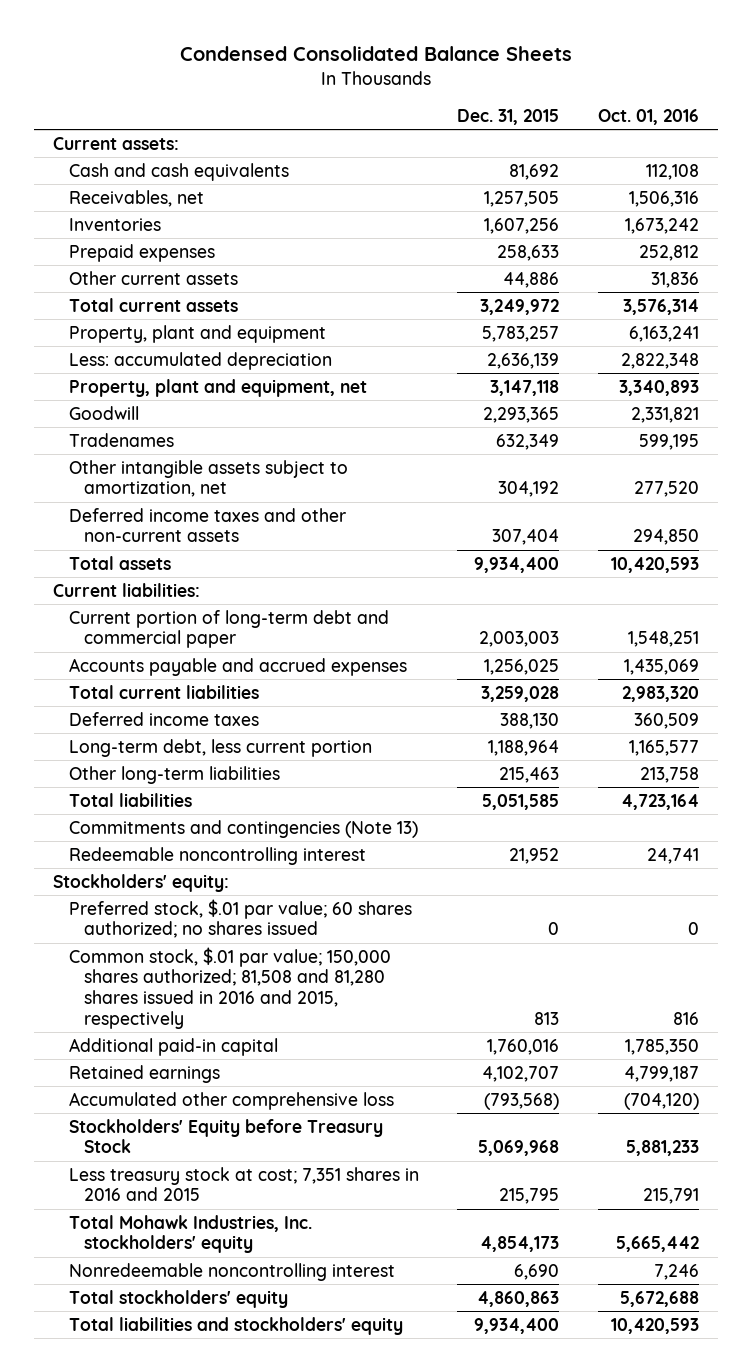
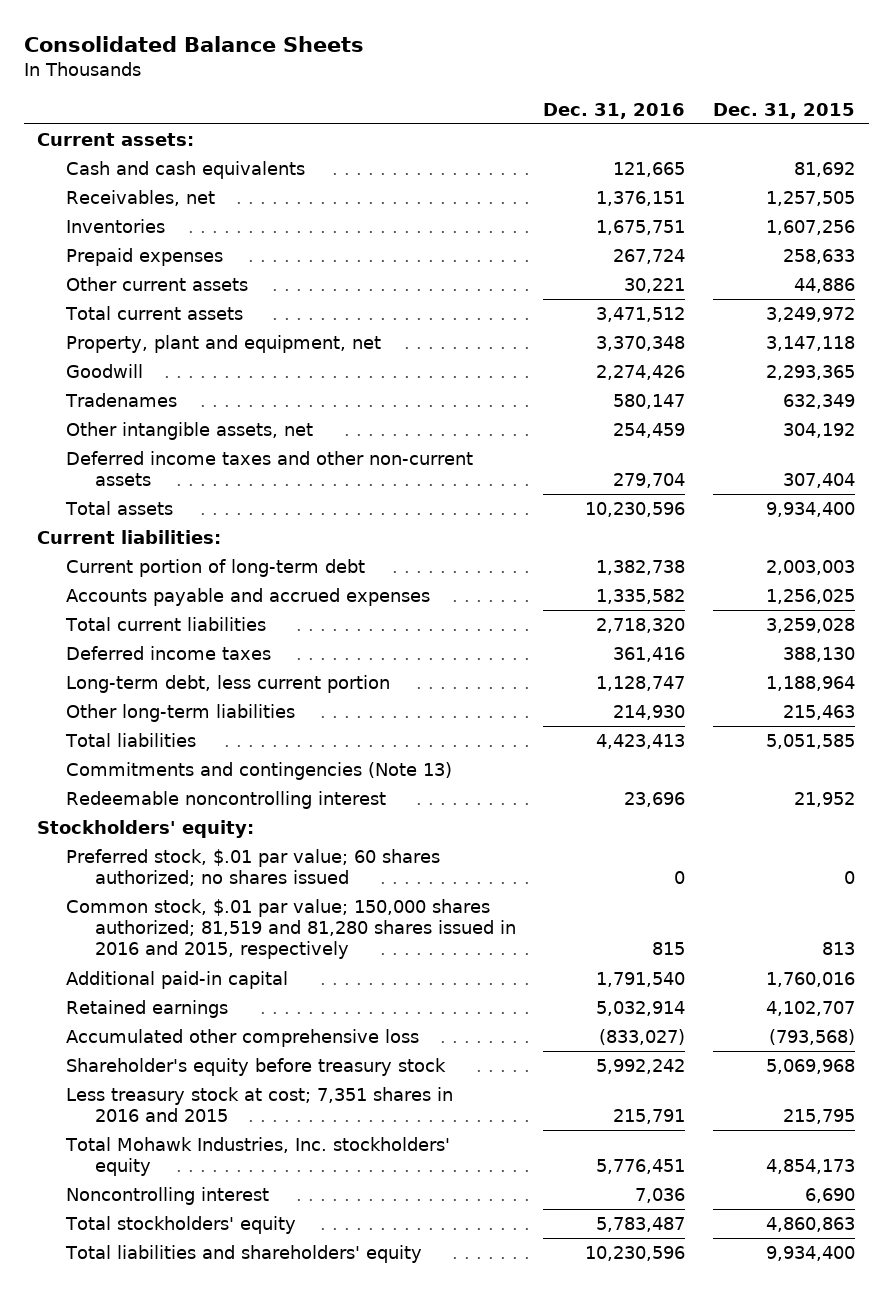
[180,46,573,62] Condensed Consolidated Balance Sheets -> [23,35,364,52] Consolidated Balance Sheets
[597,109,699,126] Oct. 01, 2016 -> none
none -> [543,102,686,119] Dec. 31, 2016
[68,324,326,343] Property, plant and equipment -> none
[68,351,332,370] Less: accumulated depreciation -> none
[68,459,348,498] Other intangible assets subject to amortization, net -> [66,422,314,441] Other intangible assets, net
[68,609,389,649] Current portion of long-term debt and commercial paper -> [66,559,366,578] Current portion of long-term debt
[68,946,391,1029] Common stock, $.01 par value; 150,000 shares authorized; 81,508 and 81,280 shares issued in 2016 and 2015, respectively -> [66,899,516,960] Common stock, $.01 par value; 150,000 shares authorized; 81,519 and 81,280 shares issued in 2016 and 2015, respectively
[68,1118,383,1154] Stockholders' Equity before Treasury Stock -> [66,1058,447,1077] Shareholder's equity before treasury stock
[68,1262,395,1281] Nonredeemable noncontrolling interest -> [66,1187,270,1206] Noncontrolling interest
[68,1316,403,1335] Total liabilities and stockholders' equity -> [65,1245,423,1264] Total liabilities and shareholders' equity

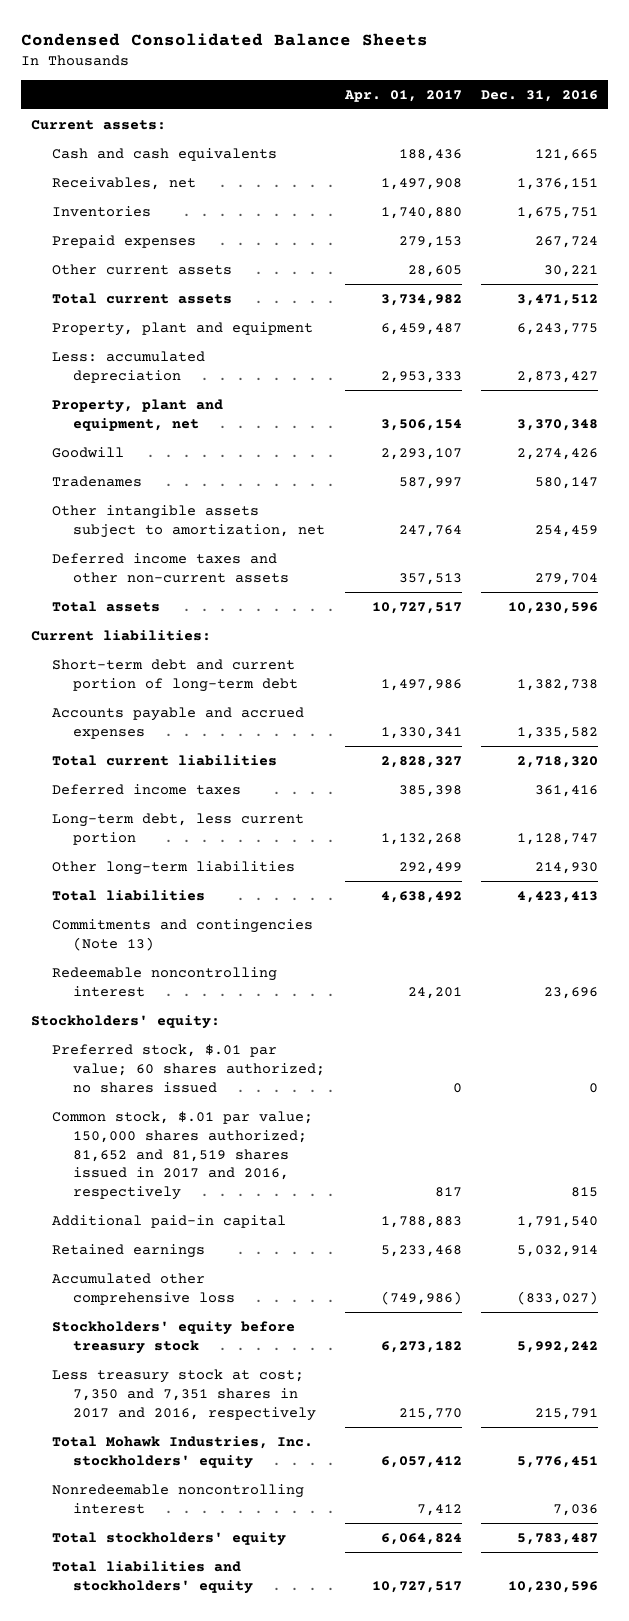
[23,35,364,52] Consolidated Balance Sheets -> [20,32,428,46] Condensed Consolidated Balance Sheets
[712,102,855,119] Dec. 31, 2015 -> none
none -> [343,90,462,103] Apr. 01, 2017
none -> [51,321,313,336] Property, plant and equipment
none -> [51,350,205,383] Less: accumulated depreciation
[66,422,314,441] Other intangible assets, net -> [51,504,326,538] Other intangible assets subject to amortization, net
[66,559,366,578] Current portion of long-term debt -> [51,658,299,692] Short-term debt and current portion of long-term debt
[66,899,516,960] Common stock, $.01 par value; 150,000 shares authorized; 81,519 and 81,280 shares issued in 2016 and 2015, respectively -> [51,1110,313,1201] Common stock, $.01 par value; 150,000 shares authorized; 81,652 and 81,519 shares issued in 2017 and 2016, respectively
[66,1058,447,1077] Shareholder's equity before treasury stock -> [51,1320,295,1354] Stockholders' equity before treasury stock
[66,1087,454,1123] Less treasury stock at cost; 7,351 shares in 2016 and 2015 -> [51,1368,317,1421] Less treasury stock at cost; 7,350 and 7,351 shares in 2017 and 2016, respectively
[66,1187,270,1206] Noncontrolling interest -> [51,1483,304,1514] Nonredeemable noncontrolling interest
[65,1245,423,1264] Total liabilities and shareholders' equity -> [51,1560,254,1594] Total liabilities and stockholders' equity

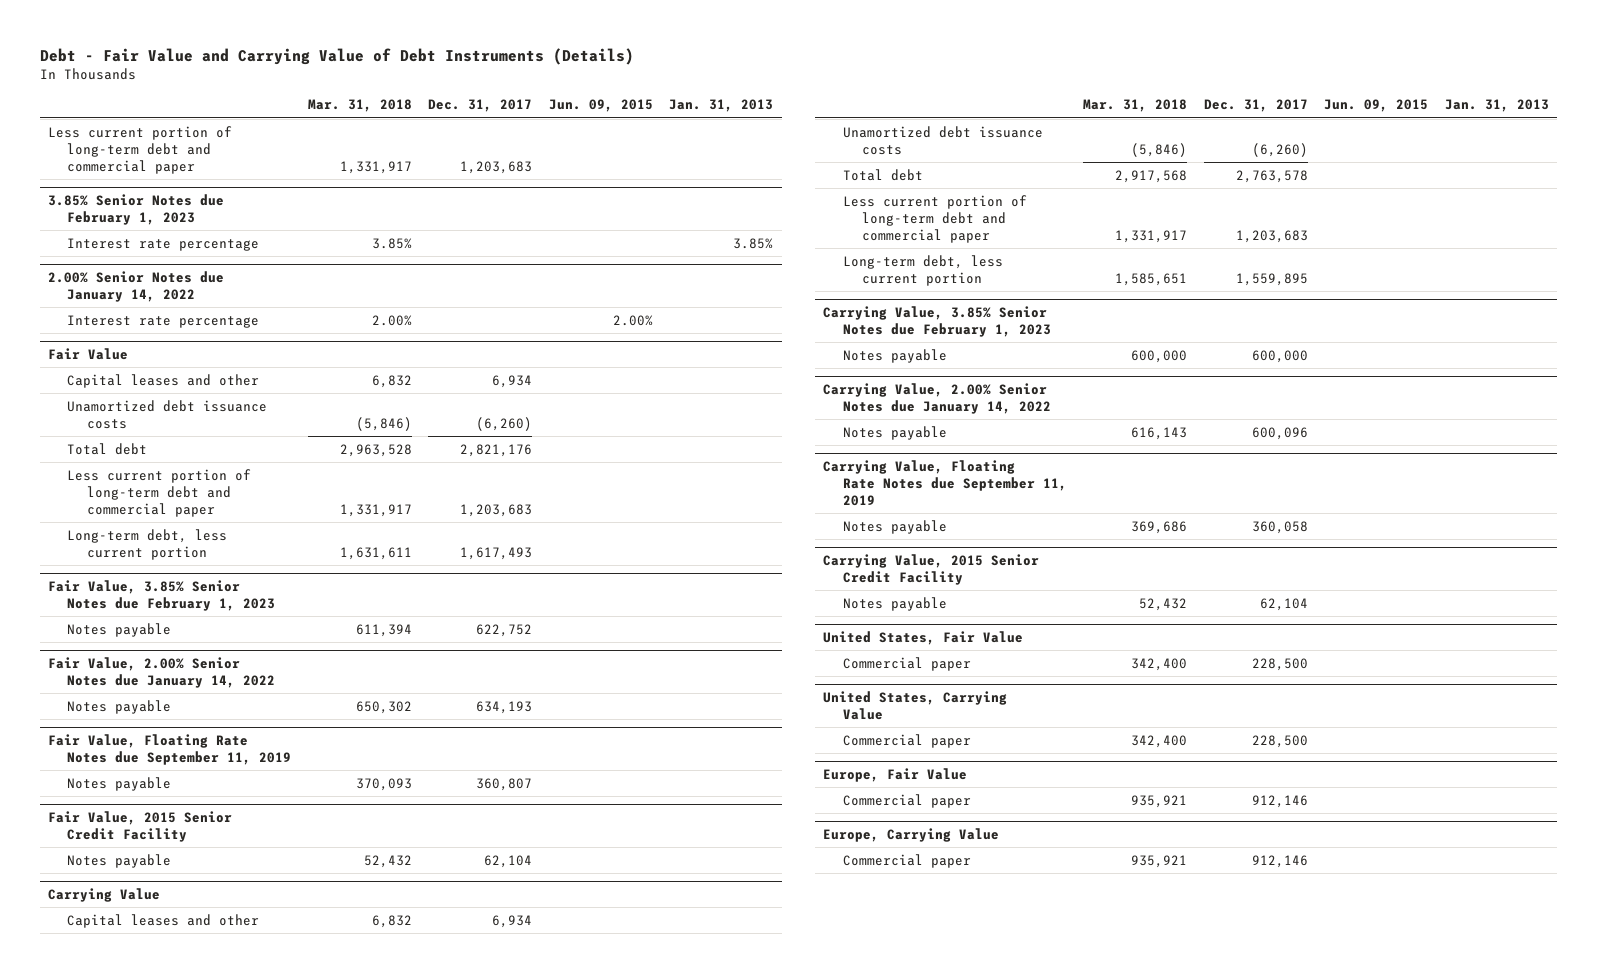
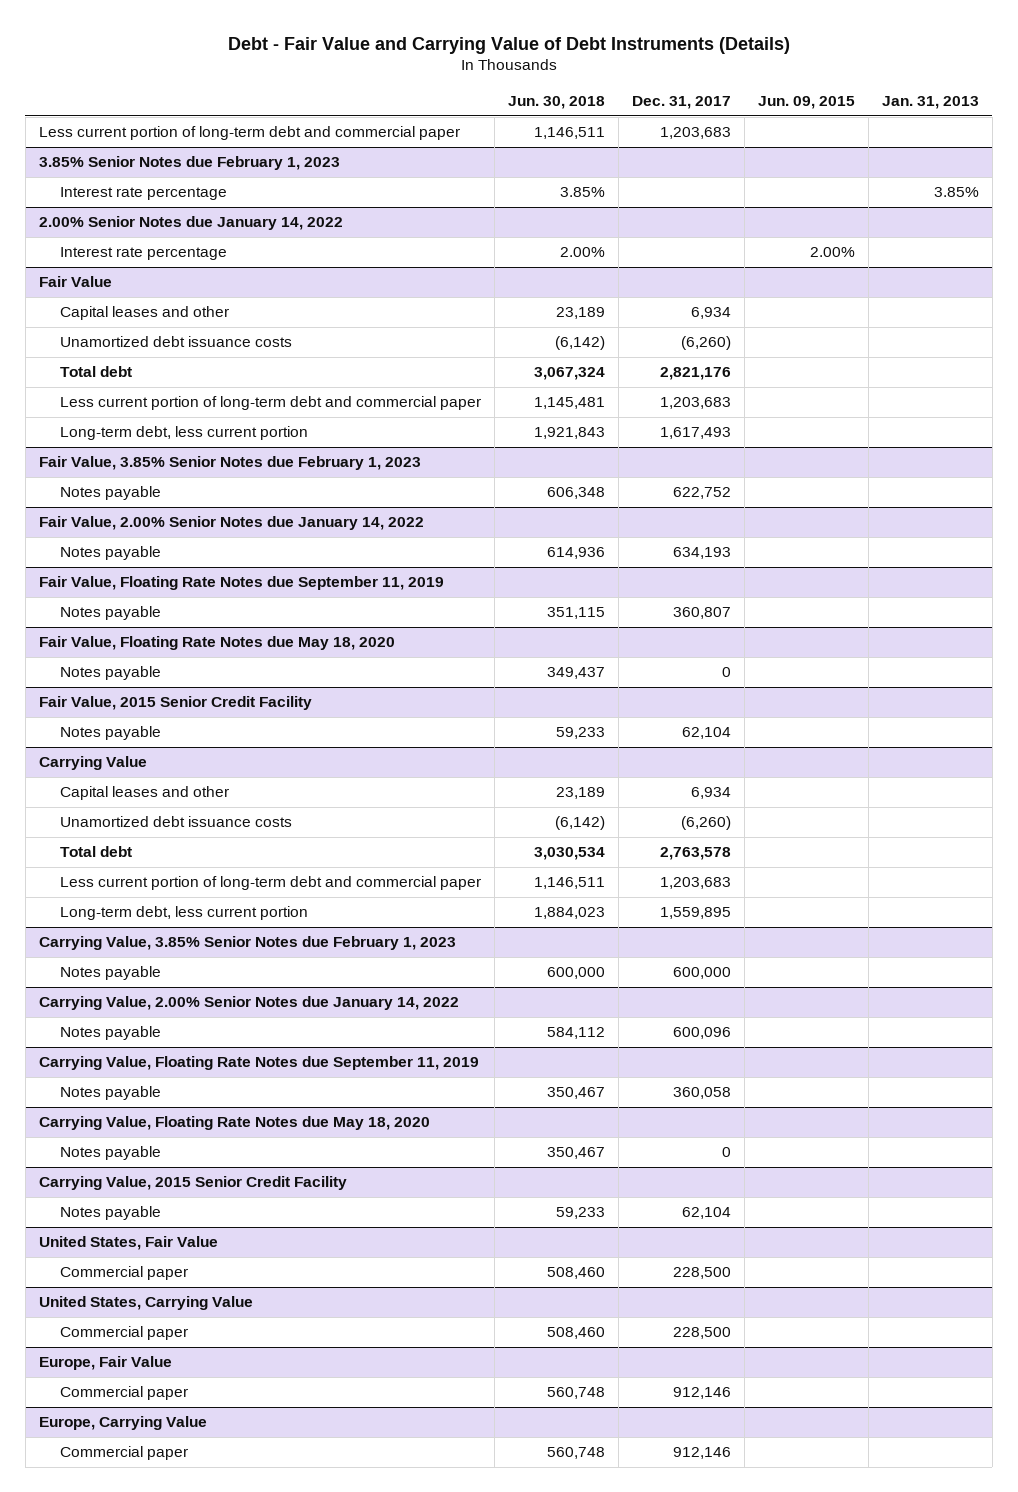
[307,99,412,113] Mar. 31, 2018 -> none
none -> [508,96,606,110] Jun. 30, 2018
none -> [38,636,395,651] Fair Value, Floating Rate Notes due May 18, 2020
none -> [60,666,162,681] Notes payable
none -> [38,1116,430,1131] Carrying Value, Floating Rate Notes due May 18, 2020
none -> [60,1146,162,1161] Notes payable

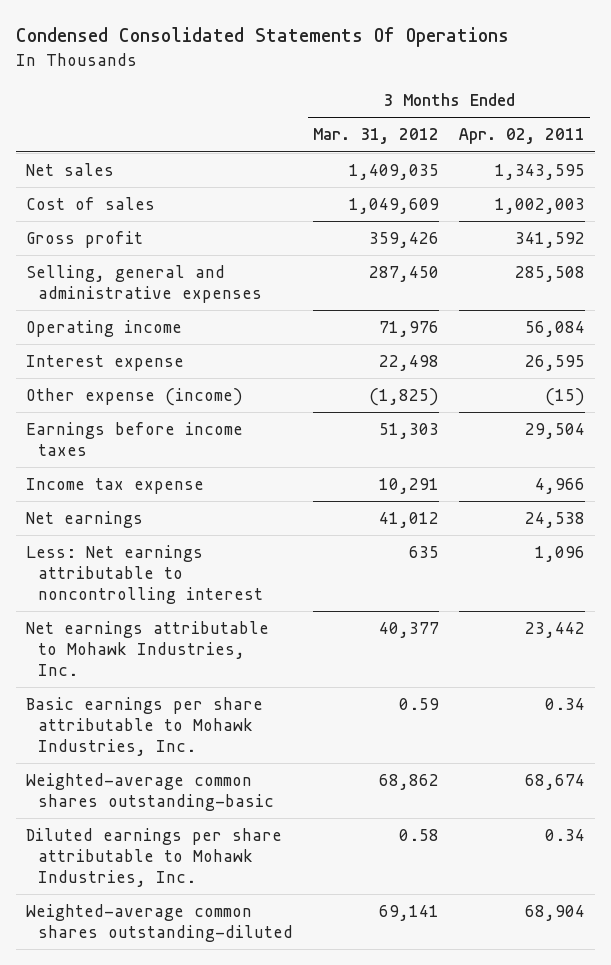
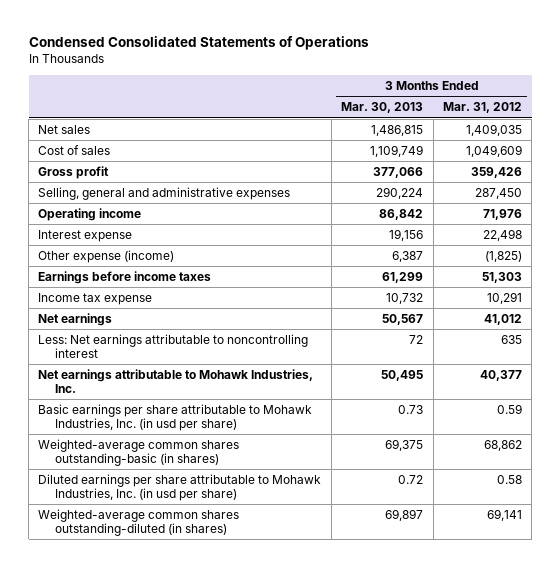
[15,27,509,48] Condensed Consolidated Statements Of Operations -> [28,36,369,51] Condensed Consolidated Statements of Operations
[459,128,586,145] Apr. 02, 2011 -> none
none -> [341,102,424,114] Mar. 30, 2013
[25,697,263,756] Basic earnings per share attributable to Mohawk Industries, Inc. -> [38,404,313,431] Basic earnings per share attributable to Mohawk Industries, Inc. (in usd per share)
[25,773,274,811] Weighted-average common shares outstanding-basic -> [38,439,240,466] Weighted-average common shares outstanding-basic (in shares)
[25,828,282,887] Diluted earnings per share attributable to Mohawk Industries, Inc. -> [38,474,322,501] Diluted earnings per share attributable to Mohawk Industries, Inc. (in usd per share)
[25,904,293,942] Weighted-average common shares outstanding-diluted -> [38,509,240,536] Weighted-average common shares outstanding-diluted (in shares)

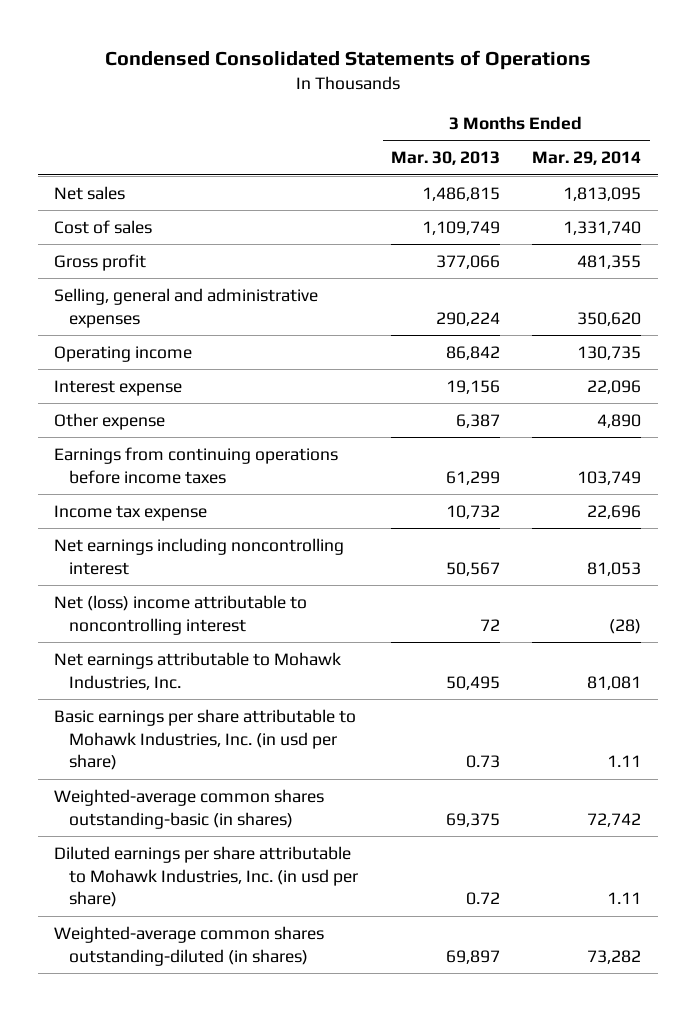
[442,102,522,114] Mar. 31, 2012 -> none
none -> [532,151,642,166] Mar. 29, 2014
[38,250,175,264] Other expense (income) -> [53,412,165,430] Other expense
[38,271,212,285] Earnings before income taxes -> [53,446,338,484] Earnings from continuing operations before income taxes
[38,313,113,327] Net earnings -> [53,537,344,575] Net earnings including noncontrolling interest
[38,334,309,358] Less: Net earnings attributable to noncontrolling interest -> [53,594,307,635] Net (loss) income attributable to noncontrolling interest

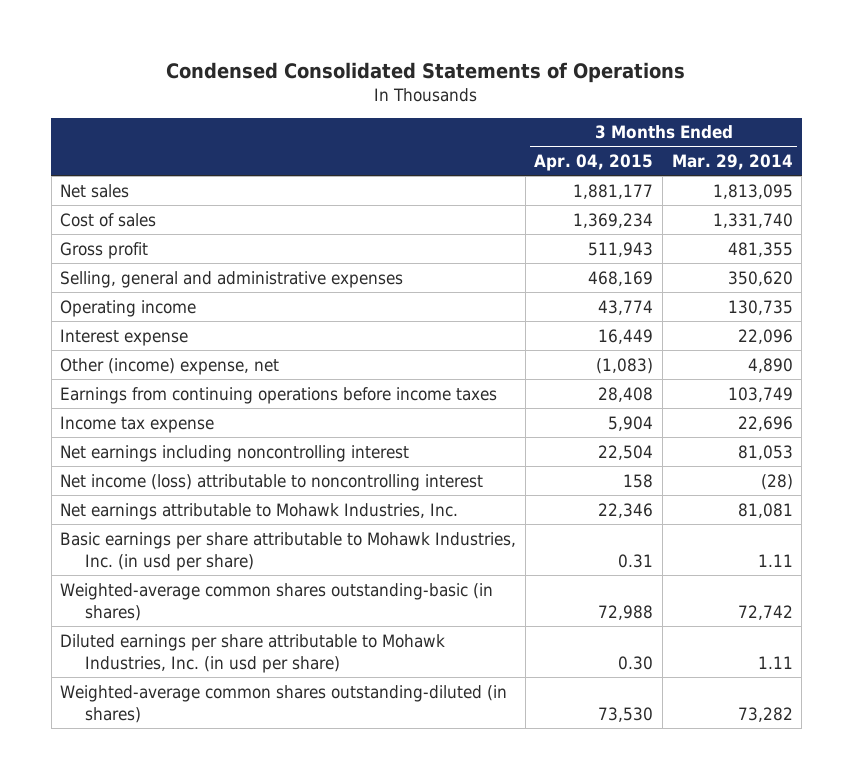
[390,151,500,166] Mar. 30, 2013 -> none
none -> [534,154,654,172] Apr. 04, 2015
[53,412,165,430] Other expense -> [60,357,280,375] Other (income) expense, net
[53,594,307,635] Net (loss) income attributable to noncontrolling interest -> [60,473,484,491] Net income (loss) attributable to noncontrolling interest

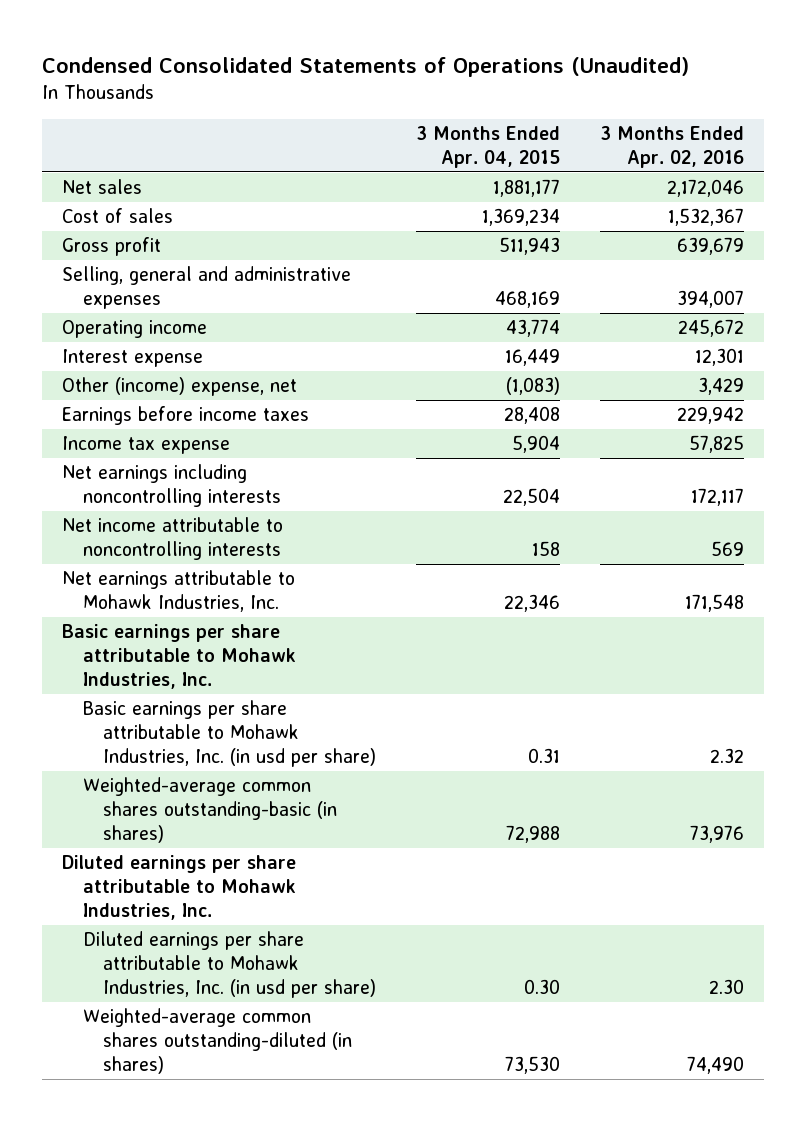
[166,61,686,83] Condensed Consolidated Statements of Operations -> [41,56,689,77] Condensed Consolidated Statements of Operations (Unaudited)
[671,154,793,171] Mar. 29, 2014 -> none
none -> [600,126,745,168] 3 Months Ended Apr. 02, 2016
[60,386,498,404] Earnings from continuing operations before income taxes -> [62,406,310,426] Earnings before income taxes
[60,444,410,462] Net earnings including noncontrolling interest -> [62,464,281,507] Net earnings including noncontrolling interests
[60,473,484,491] Net income (loss) attributable to noncontrolling interest -> [62,517,284,560] Net income attributable to noncontrolling interests
none -> [62,624,296,689] Basic earnings per share attributable to Mohawk Industries, Inc.
none -> [62,855,297,920] Diluted earnings per share attributable to Mohawk Industries, Inc.

